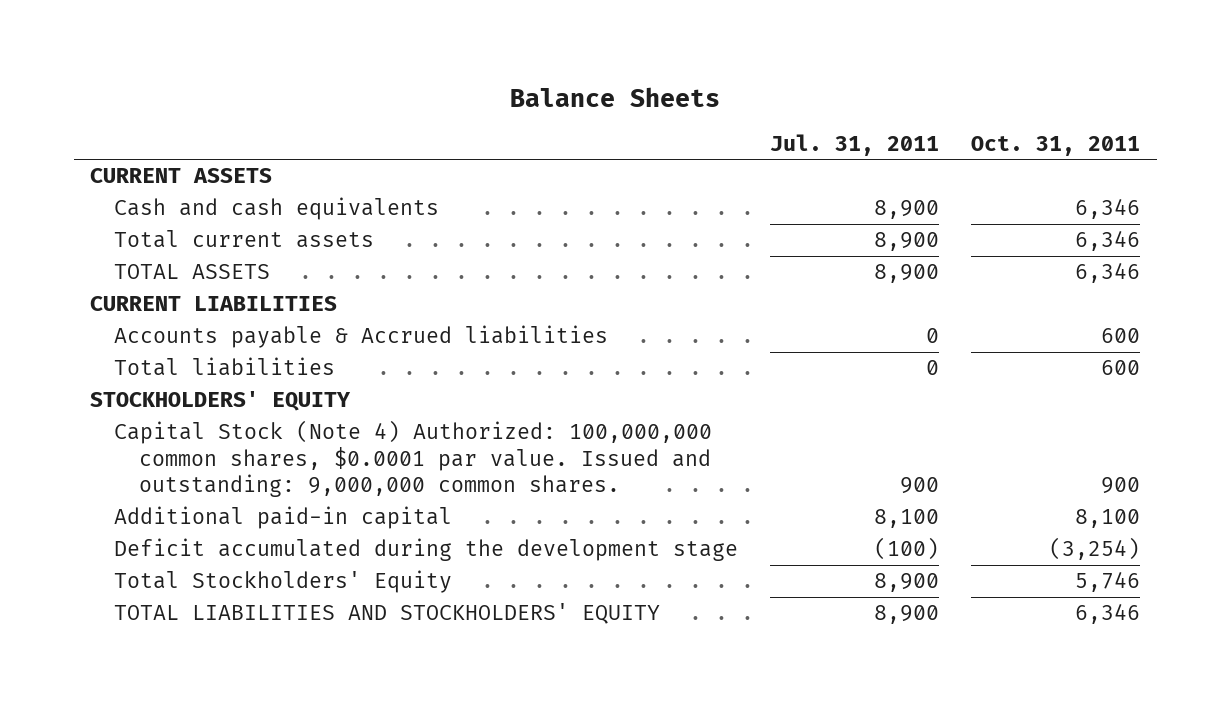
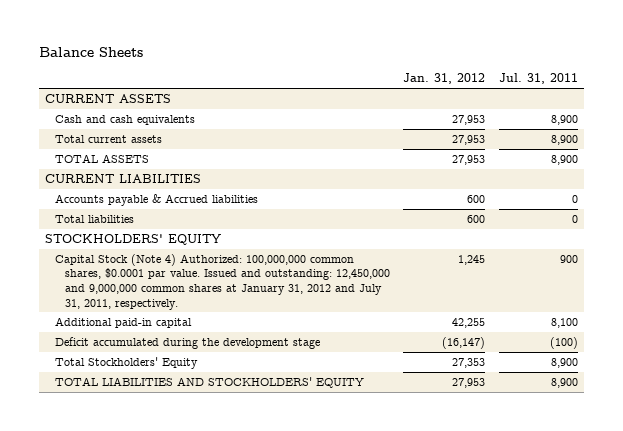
[971,135,1141,156] Oct. 31, 2011 -> none
none -> [403,73,486,85] Jan. 31, 2012
[114,420,713,498] Capital Stock (Note 4) Authorized: 100,000,000 common shares, $0.0001 par value. Issued and outstanding: 9,000,000 common shares. -> [55,253,390,310] Capital Stock (Note 4) Authorized: 100,000,000 common shares, $0.0001 par value. Issued and outstanding: 12,450,000 and 9,000,000 common shares at January 31, 2012 and July 31, 2011, respectively.

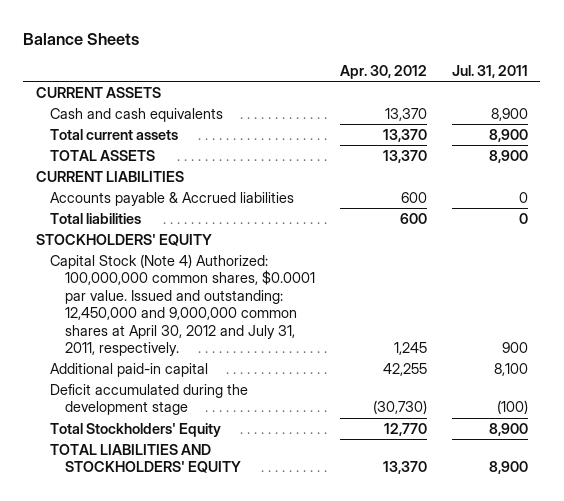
[403,73,486,85] Jan. 31, 2012 -> none
none -> [339,64,427,79] Apr. 30, 2012
[55,253,390,310] Capital Stock (Note 4) Authorized: 100,000,000 common shares, $0.0001 par value. Issued and outstanding: 12,450,000 and 9,000,000 common shares at January 31, 2012 and July 31, 2011, respectively. -> [50,253,315,356] Capital Stock (Note 4) Authorized: 100,000,000 common shares, $0.0001 par value. Issued and outstanding: 12,450,000 and 9,000,000 common shares at April 30, 2012 and July 31, 2011, respectively.

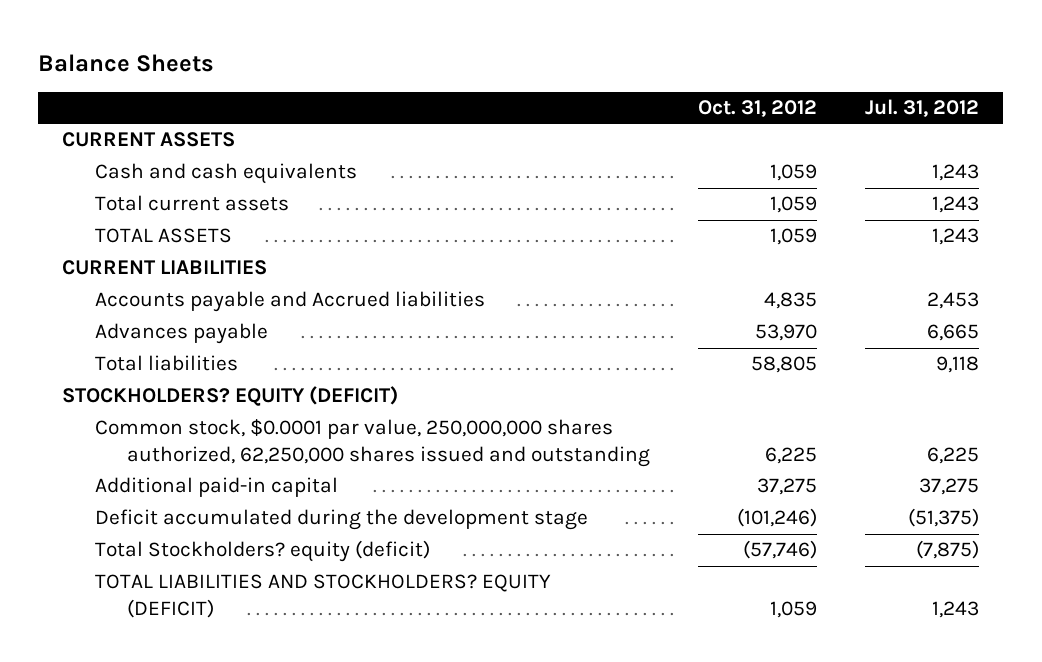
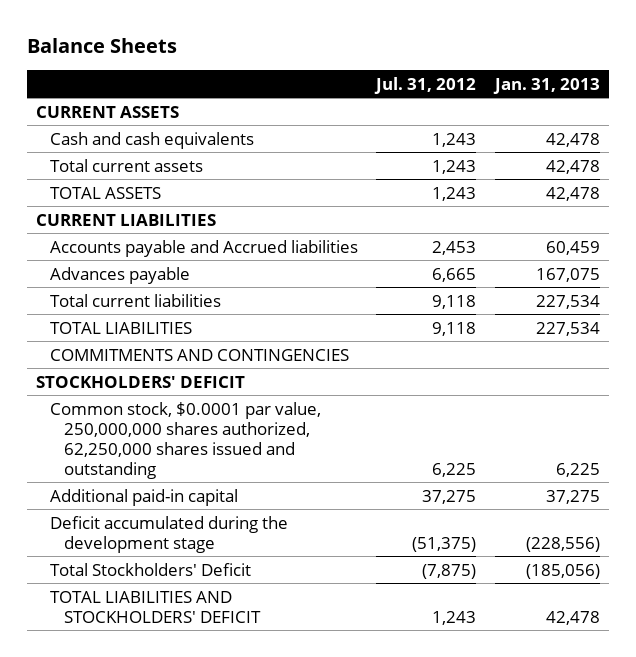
[698,100,818,118] Oct. 31, 2012 -> none
none -> [492,77,600,94] Jan. 31, 2013
none -> [49,293,221,307] Total current liabilities
[94,355,238,372] Total liabilities -> [49,321,192,334] TOTAL LIABILITIES
none -> [49,348,349,361] COMMITMENTS AND CONTINGENCIES
[62,386,399,407] STOCKHOLDERS? EQUITY (DEFICIT) -> [36,375,246,388] STOCKHOLDERS' DEFICIT
[94,540,430,563] Total Stockholders? equity (deficit) -> [49,562,251,576] Total Stockholders' Deficit
[94,574,551,618] TOTAL LIABILITIES AND STOCKHOLDERS? EQUITY (DEFICIT) -> [49,590,261,623] TOTAL LIABILITIES AND STOCKHOLDERS' DEFICIT

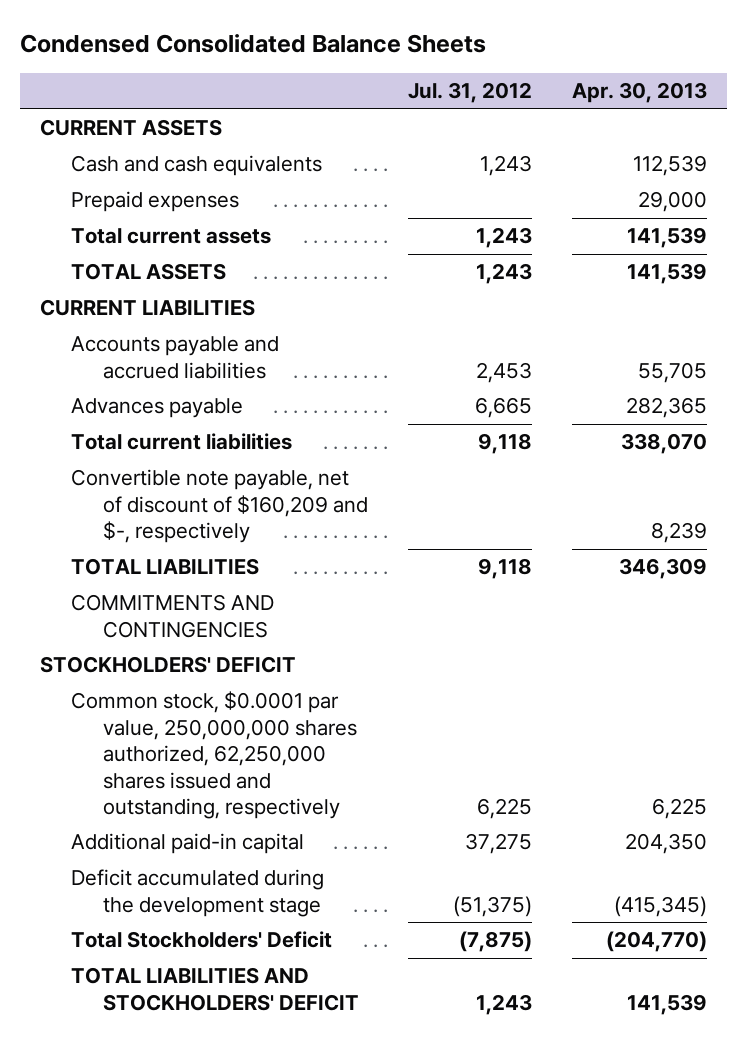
[26,38,177,54] Balance Sheets -> [20,34,487,54] Condensed Consolidated Balance Sheets
[492,77,600,94] Jan. 31, 2013 -> none
none -> [571,82,707,104] Apr. 30, 2013
none -> [71,191,240,213] Prepaid expenses
[49,239,358,257] Accounts payable and Accrued liabilities -> [71,336,280,379] Accounts payable and accrued liabilities
none -> [71,469,368,544] Convertible note payable, net of discount of $160,209 and $-, respectively
[49,401,321,479] Common stock, $0.0001 par value, 250,000,000 shares authorized, 62,250,000 shares issued and outstanding -> [71,691,357,820] Common stock, $0.0001 par value, 250,000,000 shares authorized, 62,250,000 shares issued and outstanding, respectively

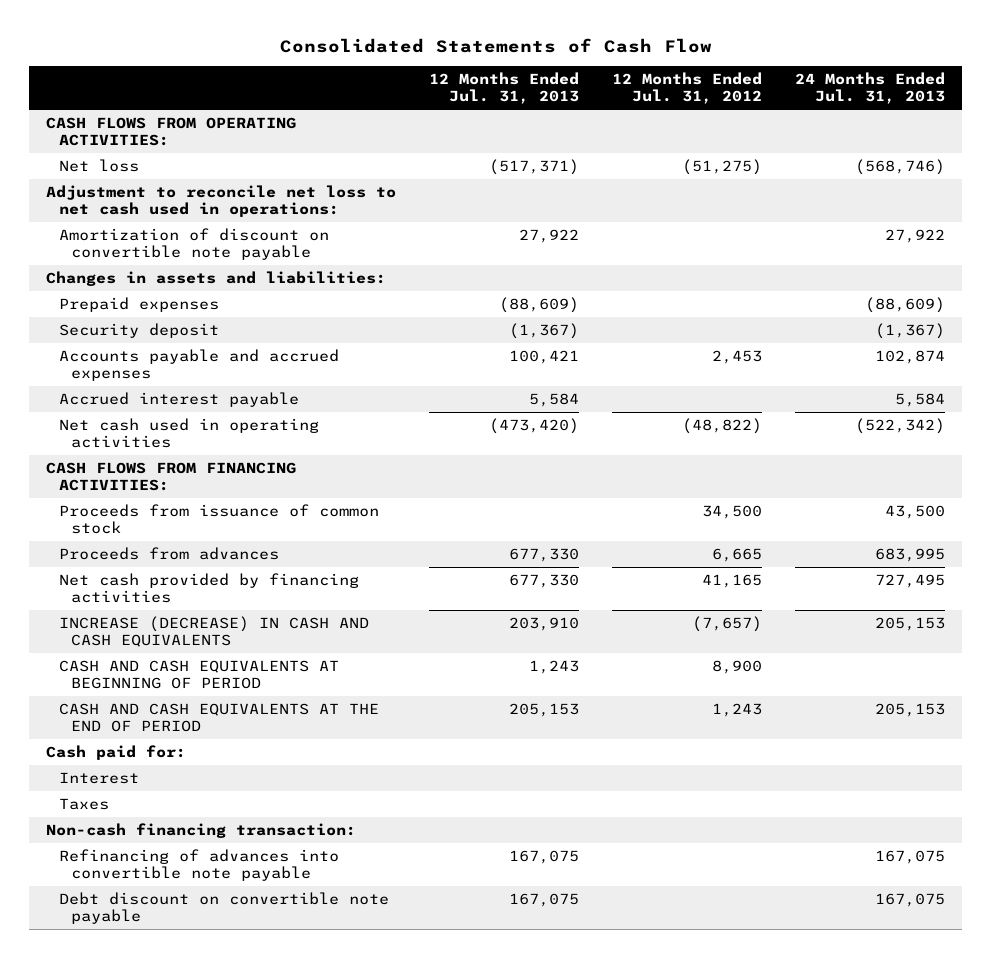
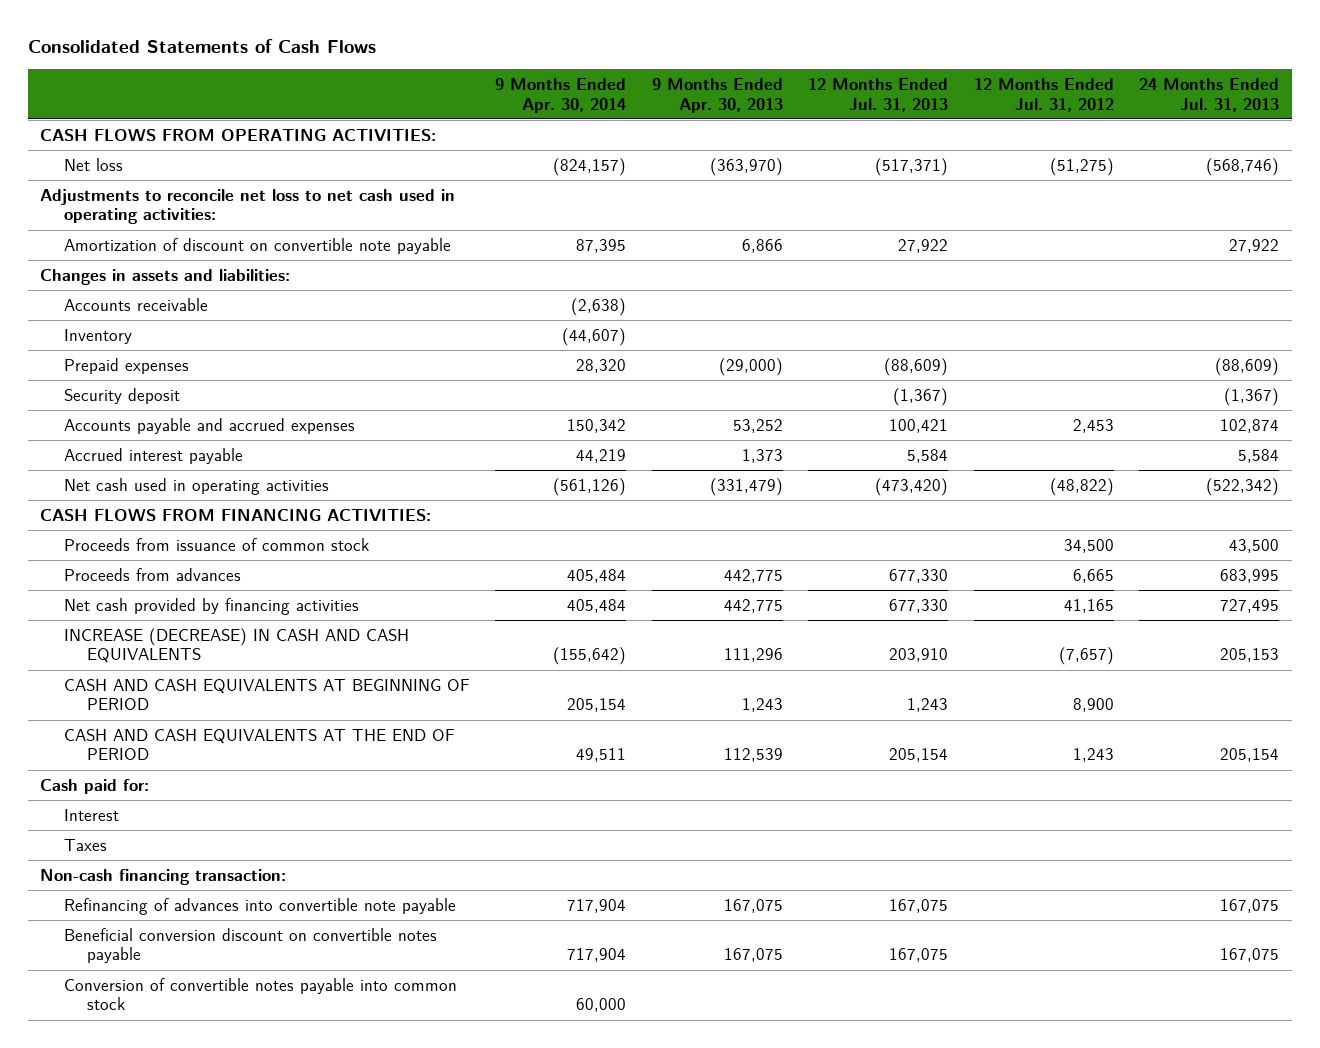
[279,37,712,53] Consolidated Statements of Cash Flow -> [27,39,376,54] Consolidated Statements of Cash Flows
none -> [495,78,627,113] 9 Months Ended Apr. 30, 2014
none -> [651,78,783,113] 9 Months Ended Apr. 30, 2013
[45,184,396,218] Adjustment to reconcile net loss to net cash used in operations: -> [40,188,456,225] Adjustments to reconcile net loss to net cash used in operating activities:
none -> [63,297,208,311] Accounts receivable
none -> [63,328,132,344] Inventory
[508,702,579,717] 205,153 -> [889,748,949,763] 205,154
[875,702,946,717] 205,153 -> [1220,748,1280,763] 205,154
[58,891,389,925] Debt discount on convertible note payable -> [63,927,437,964] Beneficial conversion discount on convertible notes payable
none -> [63,977,457,1011] Conversion of convertible notes payable into common stock

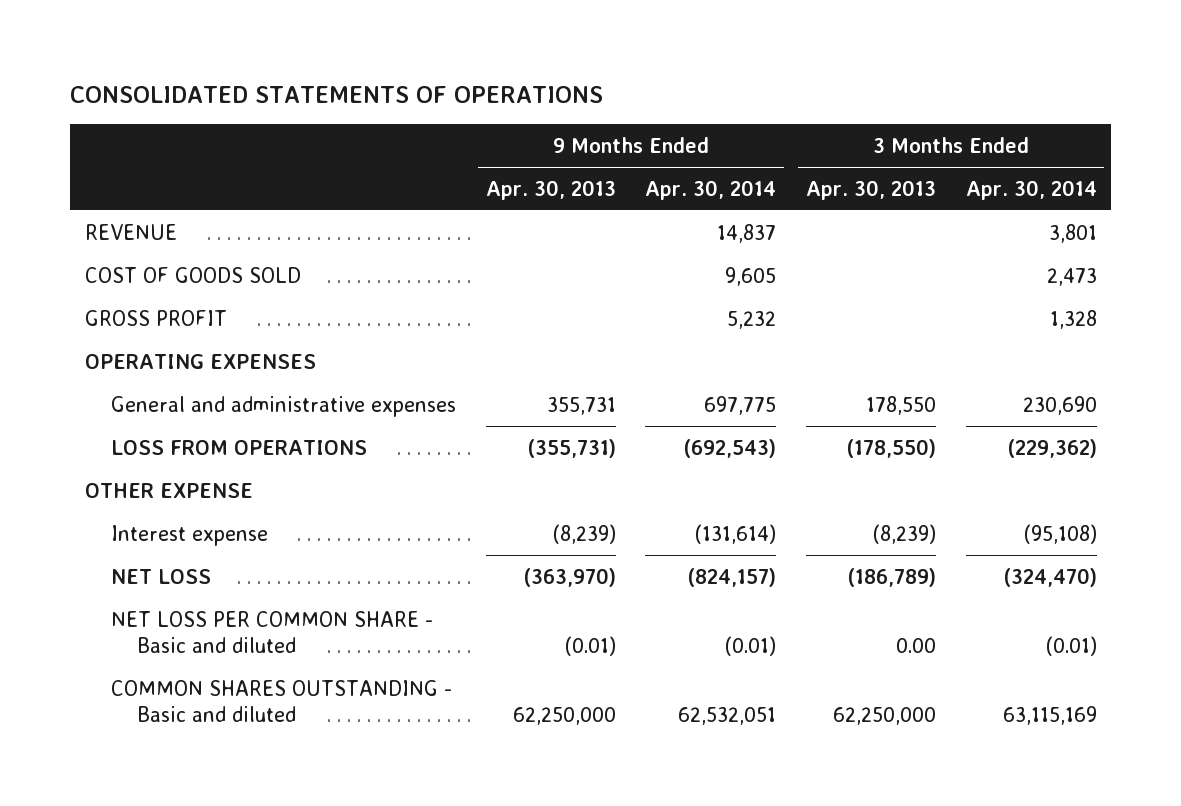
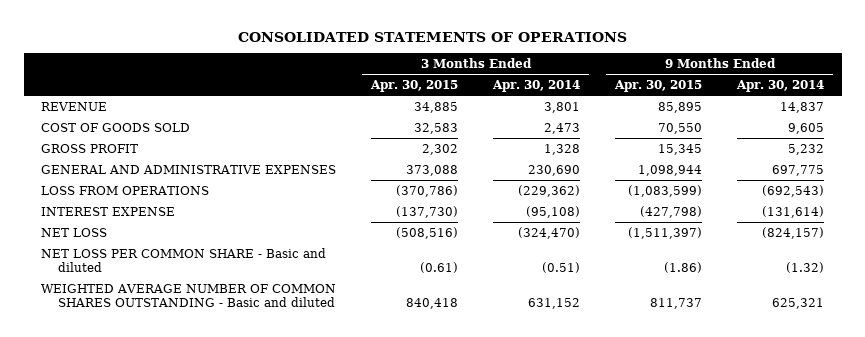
[485,179,616,200] Apr. 30, 2013 -> none
[805,179,936,200] Apr. 30, 2013 -> none
none -> [370,80,459,93] Apr. 30, 2015
none -> [614,80,703,93] Apr. 30, 2015
[84,353,316,369] OPERATING EXPENSES -> none
[110,395,456,417] General and administrative expenses -> [41,164,337,174] GENERAL AND ADMINISTRATIVE EXPENSES
[84,482,253,498] OTHER EXPENSE -> none
[110,524,268,546] Interest expense -> [41,206,176,216] INTEREST EXPENSE
[725,635,777,656] (0.01) -> [786,262,825,274] (1.32)
[1045,635,1097,656] (0.01) -> [542,262,581,274] (0.51)
[110,679,452,722] COMMON SHARES OUTSTANDING - Basic and diluted -> [41,283,337,308] WEIGHTED AVERAGE NUMBER OF COMMON SHARES OUTSTANDING - Basic and diluted
[678,706,777,725] 62,532,051 -> [772,298,825,310] 625,321
[1002,705,1097,725] 63,115,169 -> [528,298,581,310] 631,152

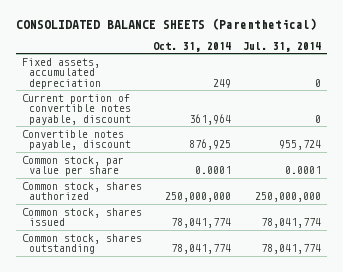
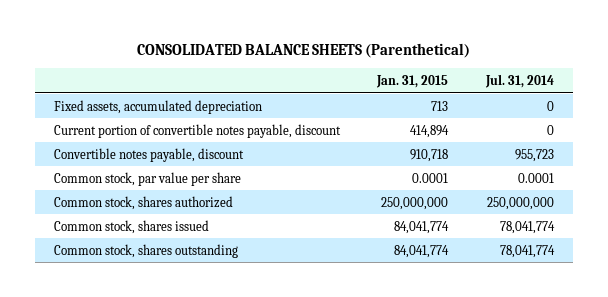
[153,41,232,52] Oct. 31, 2014 -> none
none -> [376,74,449,88] Jan. 31, 2015
[279,140,322,151] 955,724 -> [514,148,554,162] 955,723

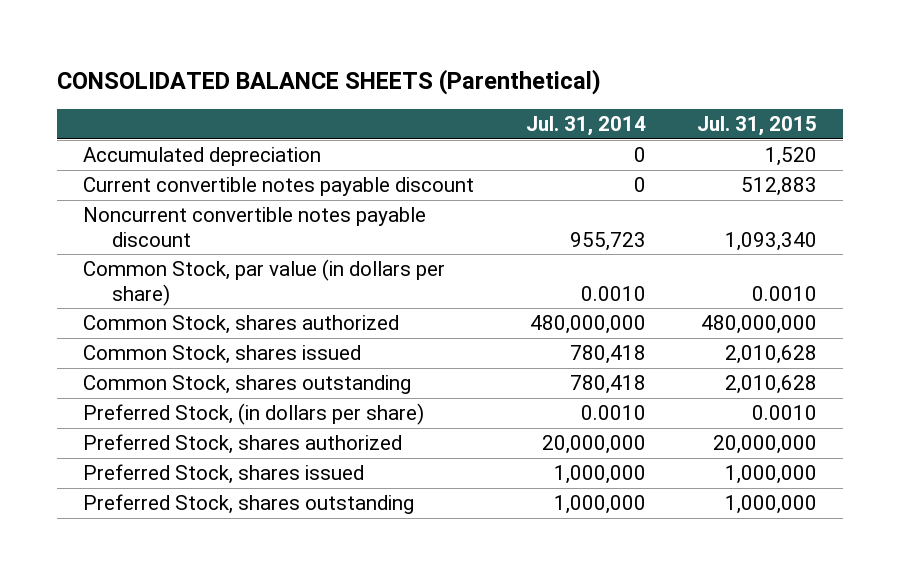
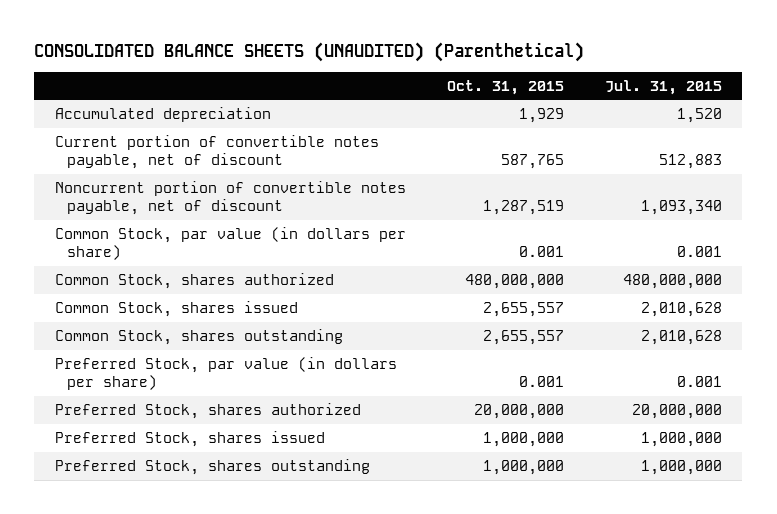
[57,68,602,95] CONSOLIDATED BALANCE SHEETS (Parenthetical) -> [34,41,585,62] CONSOLIDATED BALANCE SHEETS (UNAUDITED) (Parenthetical)
[525,115,646,136] Jul. 31, 2014 -> none
none -> [446,79,564,95] Oct. 31, 2015
[82,177,474,197] Current convertible notes payable discount -> [54,134,379,170] Current portion of convertible notes payable, net of discount
[82,207,426,247] Noncurrent convertible notes payable discount -> [54,180,406,216] Noncurrent portion of convertible notes payable, net of discount
[752,285,818,301] 0.0010 -> [676,246,722,258] 0.001
[82,403,424,426] Preferred Stock, (in dollars per share) -> [54,356,397,391] Preferred Stock, par value (in dollars per share)
[752,405,818,421] 0.0010 -> [676,376,722,388] 0.001

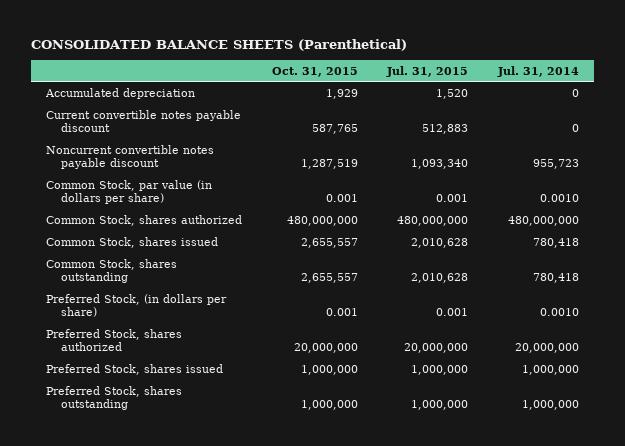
[34,41,585,62] CONSOLIDATED BALANCE SHEETS (UNAUDITED) (Parenthetical) -> [31,38,408,51] CONSOLIDATED BALANCE SHEETS (Parenthetical)
none -> [497,65,580,77] Jul. 31, 2014
[54,134,379,170] Current portion of convertible notes payable, net of discount -> [46,109,242,133] Current convertible notes payable discount
[54,180,406,216] Noncurrent portion of convertible notes payable, net of discount -> [46,144,215,170] Noncurrent convertible notes payable discount
[54,356,397,391] Preferred Stock, par value (in dollars per share) -> [46,293,228,318] Preferred Stock, (in dollars per share)

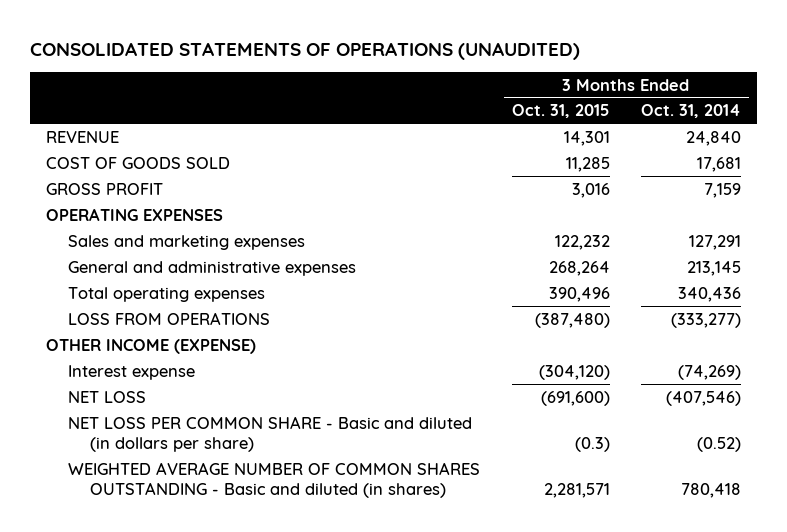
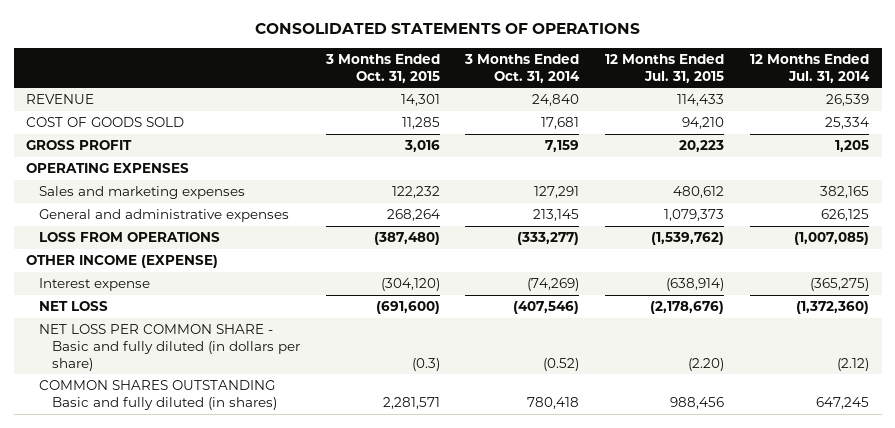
[30,41,581,60] CONSOLIDATED STATEMENTS OF OPERATIONS (UNAUDITED) -> [254,23,640,35] CONSOLIDATED STATEMENTS OF OPERATIONS
none -> [605,53,725,83] 12 Months Ended Jul. 31, 2015
none -> [749,53,870,83] 12 Months Ended Jul. 31, 2014
[67,286,265,302] Total operating expenses -> none
[67,415,472,453] NET LOSS PER COMMON SHARE - Basic and diluted (in dollars per share) -> [39,324,300,371] NET LOSS PER COMMON SHARE - Basic and fully diluted (in dollars per share)
[67,461,480,499] WEIGHTED AVERAGE NUMBER OF COMMON SHARES OUTSTANDING - Basic and diluted (in shares) -> [39,380,277,410] COMMON SHARES OUTSTANDING Basic and fully diluted (in shares)

